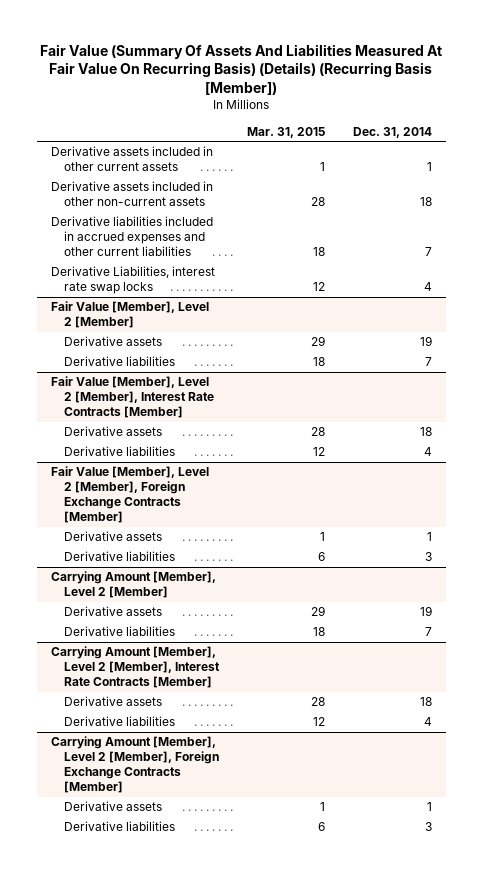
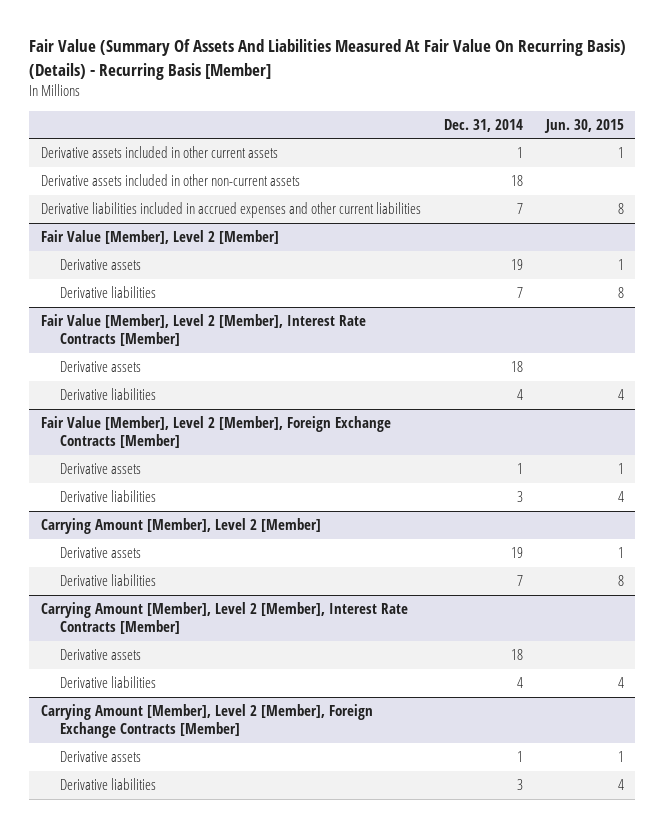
[40,43,443,96] Fair Value (Summary Of Assets And Liabilities Measured At Fair Value On Recurring Basis) (Details) (Recurring Basis [Member]) -> [29,39,627,80] Fair Value (Summary Of Assets And Liabilities Measured At Fair Value On Recurring Basis) (Details) - Recurring Basis [Member]
[246,126,325,138] Mar. 31, 2015 -> none
none -> [543,118,624,133] Jun. 30, 2015
[51,266,216,295] Derivative Liabilities, interest rate swap locks -> none

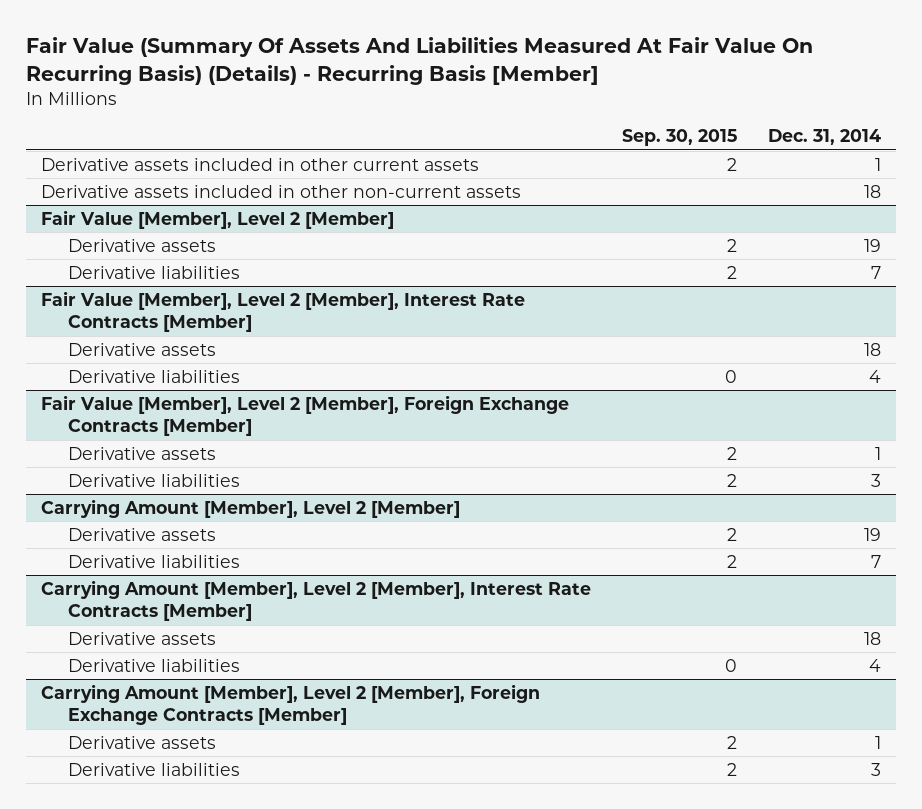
[543,118,624,133] Jun. 30, 2015 -> none
none -> [622,129,738,147] Sep. 30, 2015
[40,202,421,219] Derivative liabilities included in accrued expenses and other current liabilities -> none

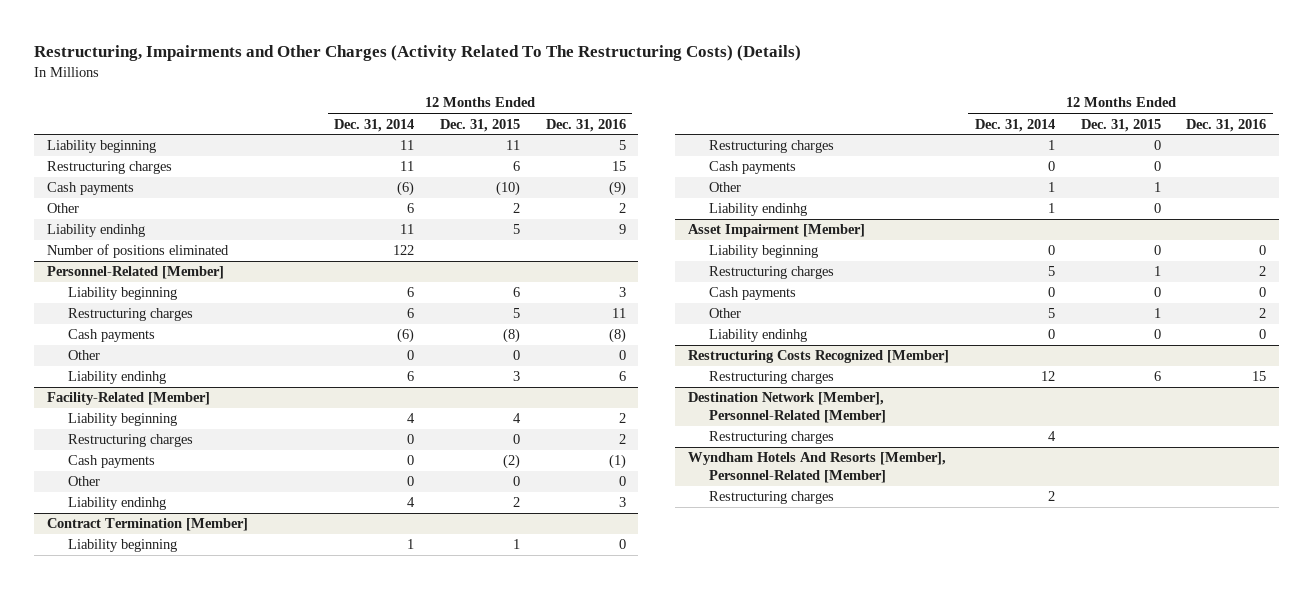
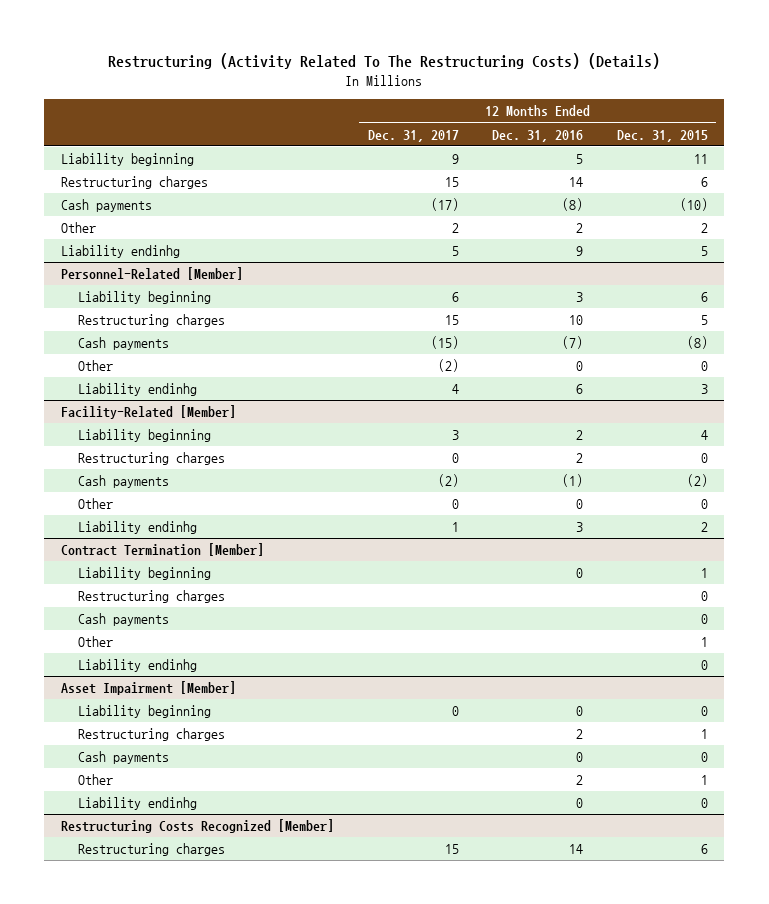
[34,45,802,62] Restructuring, Impairments and Other Charges (Activity Related To The Restructuring Costs) (Details) -> [108,53,661,70] Restructuring (Activity Related To The Restructuring Costs) (Details)
[334,118,415,132] Dec. 31, 2014 -> none
none -> [367,129,459,142] Dec. 31, 2017
[611,161,626,172] 15 -> [569,177,584,188] 14
[608,181,626,197] (9) -> [562,198,584,212] (8)
[47,244,230,259] Number of positions eliminated -> none
[611,308,626,319] 11 -> [569,315,584,326] 10
[608,328,626,344] (8) -> [562,336,584,350] (7)
[688,392,886,424] Destination Network [Member], Personnel-Related [Member] -> none
[708,431,834,445] Restructuring charges -> none
[688,452,947,484] Wyndham Hotels And Resorts [Member], Personnel-Related [Member] -> none
[708,491,834,505] Restructuring charges -> none
[1252,371,1267,382] 15 -> [569,844,584,855] 14

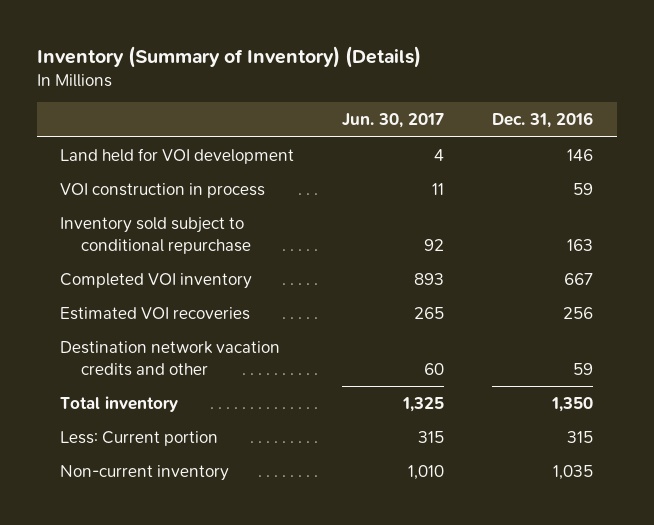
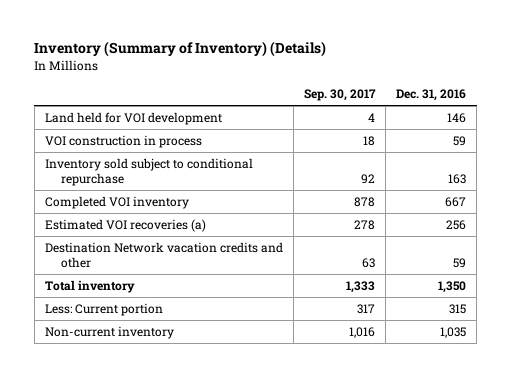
[342,113,445,129] Jun. 30, 2017 -> none
none -> [304,88,377,101] Sep. 30, 2017
[60,306,251,320] Estimated VOI recoveries -> [44,219,206,233] Estimated VOI recoveries (a)
[60,340,281,376] Destination network vacation credits and other -> [44,242,283,269] Destination Network vacation credits and other

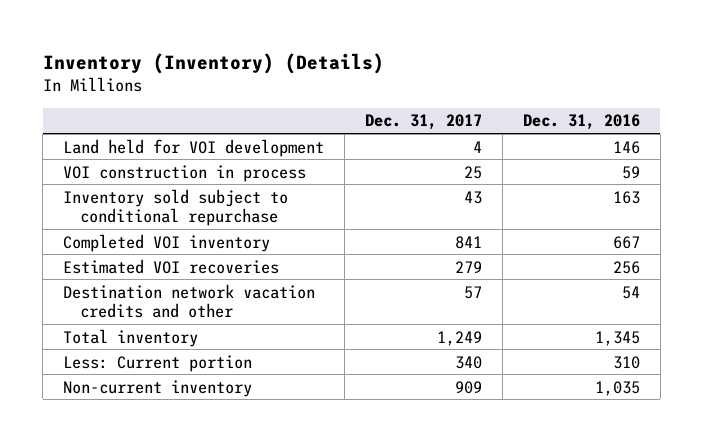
[34,41,327,58] Inventory (Summary of Inventory) (Details) -> [42,52,384,74] Inventory (Inventory) (Details)
[304,88,377,101] Sep. 30, 2017 -> none
none -> [365,114,483,131] Dec. 31, 2017
[44,219,206,233] Estimated VOI recoveries (a) -> [63,258,280,274] Estimated VOI recoveries
[44,242,283,269] Destination Network vacation credits and other -> [63,283,316,318] Destination network vacation credits and other
[453,258,467,269] 59 -> [621,285,640,299] 54
[438,281,467,294] 1,350 -> [594,330,640,346] 1,345
[449,304,467,315] 315 -> [612,355,640,369] 310

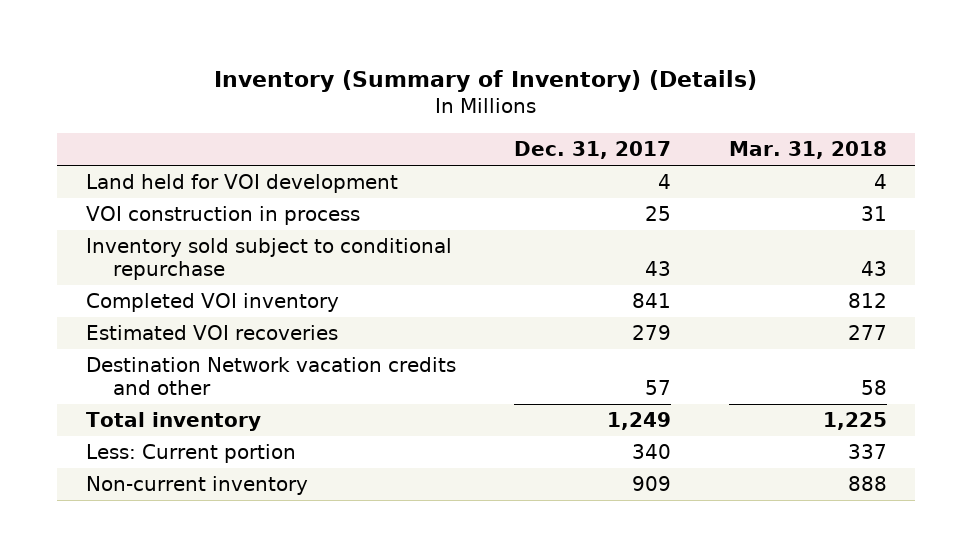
[42,52,384,74] Inventory (Inventory) (Details) -> [214,70,758,93] Inventory (Summary of Inventory) (Details)
[522,114,640,131] Dec. 31, 2016 -> none
none -> [728,141,887,160] Mar. 31, 2018
[63,283,316,318] Destination network vacation credits and other -> [86,357,457,395] Destination Network vacation credits and other

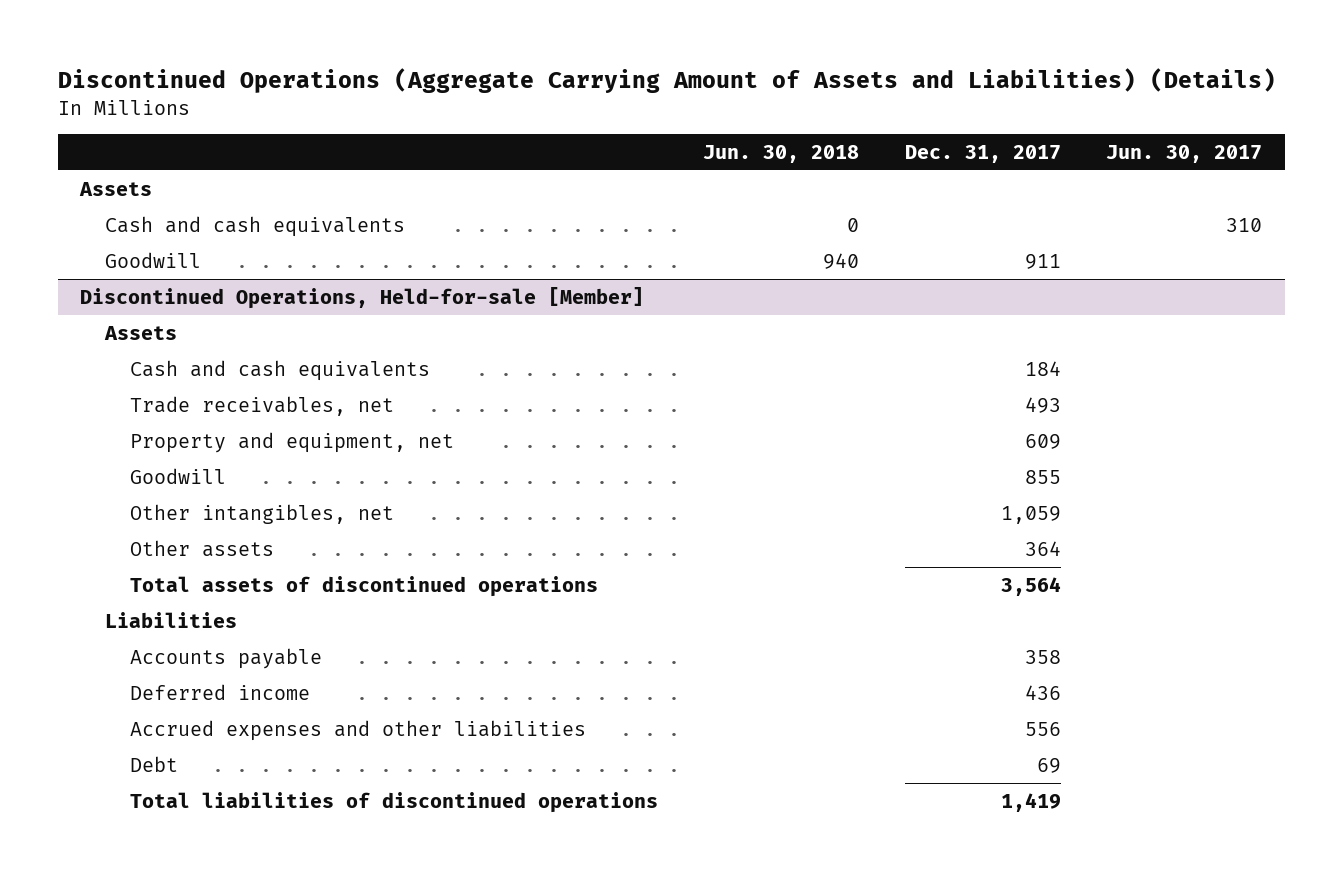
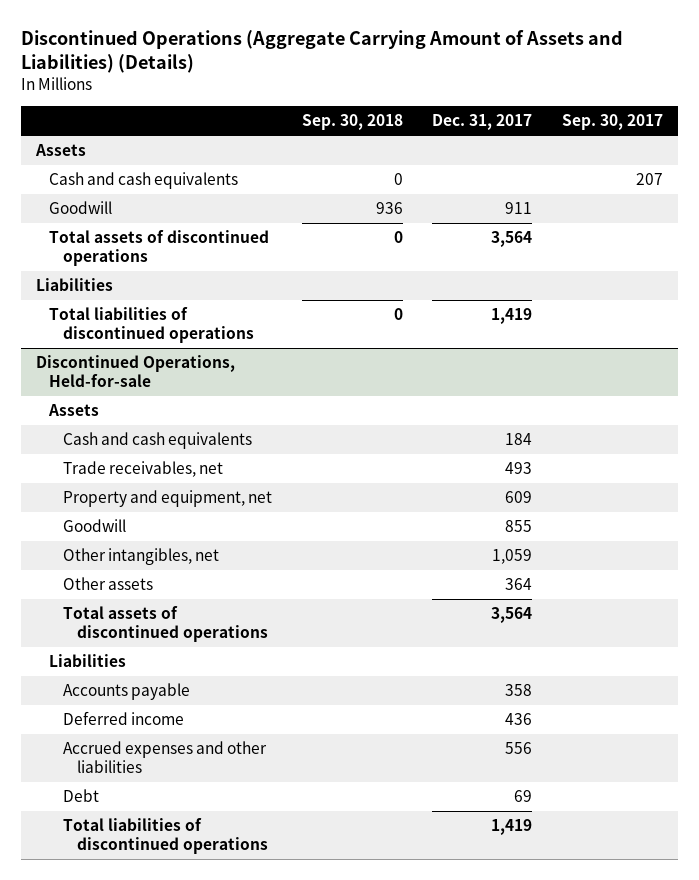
[703,144,860,163] Jun. 30, 2018 -> none
[1106,144,1263,163] Jun. 30, 2017 -> none
none -> [301,114,403,131] Sep. 30, 2018
none -> [562,114,664,131] Sep. 30, 2017
none -> [49,230,270,267] Total assets of discontinued operations
none -> [35,278,113,292] Liabilities
none -> [49,307,255,344] Total liabilities of discontinued operations
[80,286,645,309] Discontinued Operations, Held-for-sale [Member] -> [35,355,235,388] Discontinued Operations, Held-for-sale

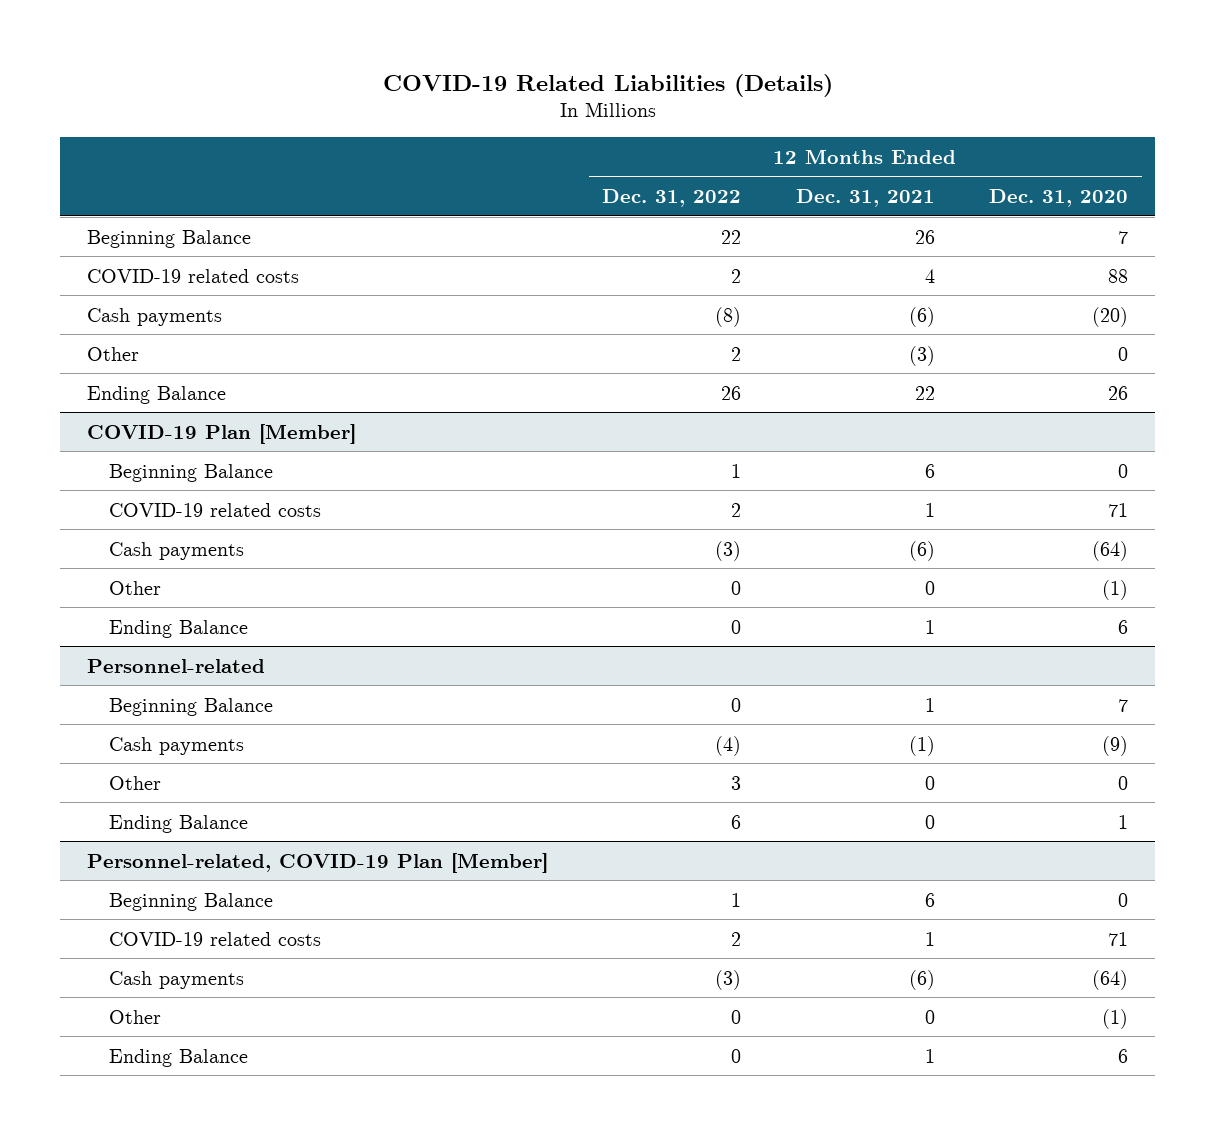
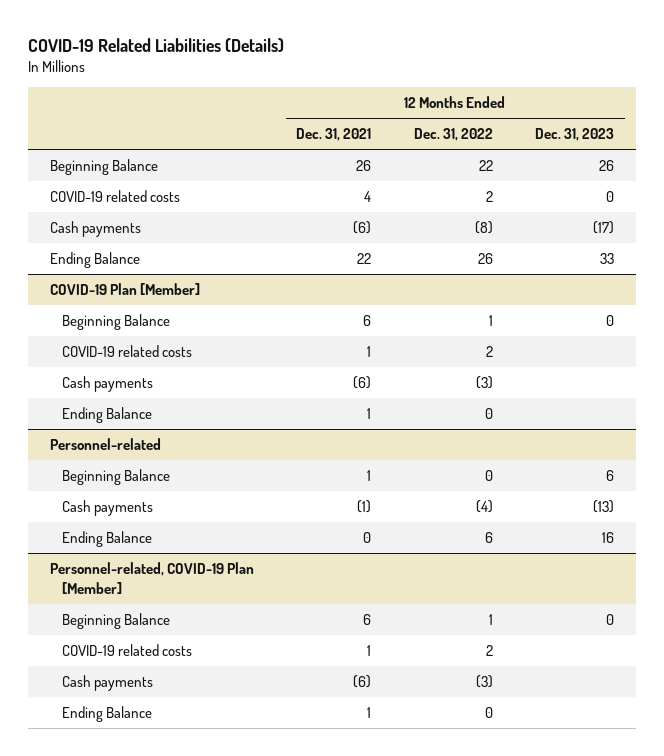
[989,189,1129,208] Dec. 31, 2020 -> none
none -> [535,128,615,142] Dec. 31, 2023
[87,346,140,361] Other -> none
[109,580,162,595] Other -> none
[109,775,162,790] Other -> none
[109,1009,162,1024] Other -> none

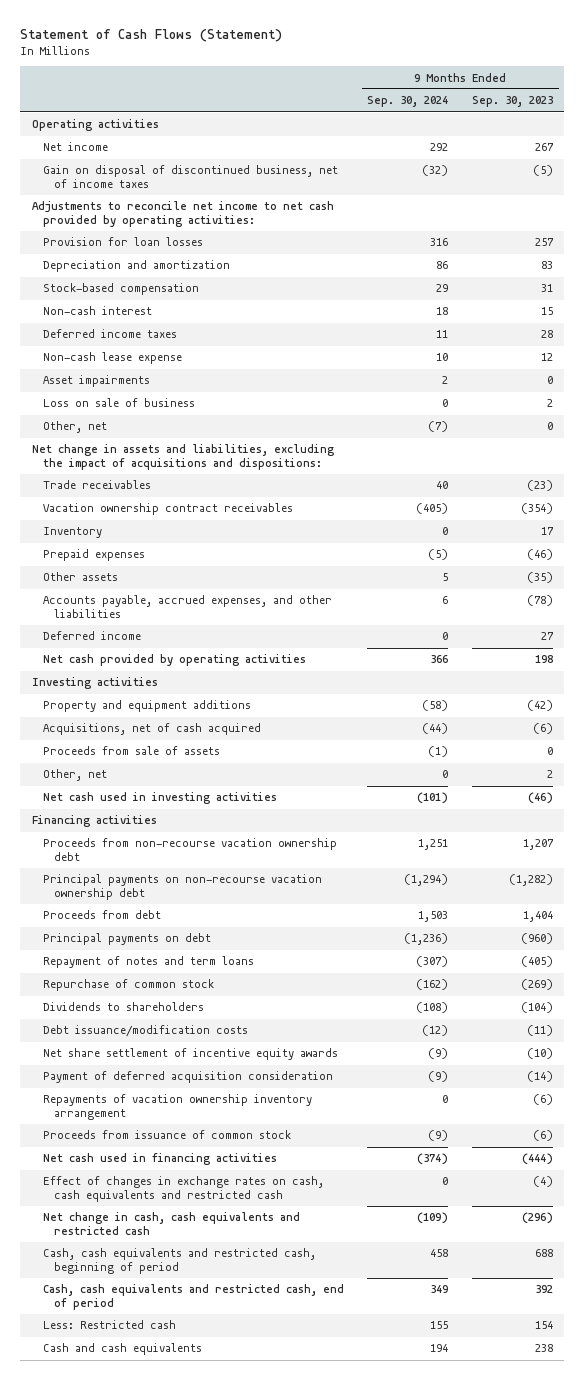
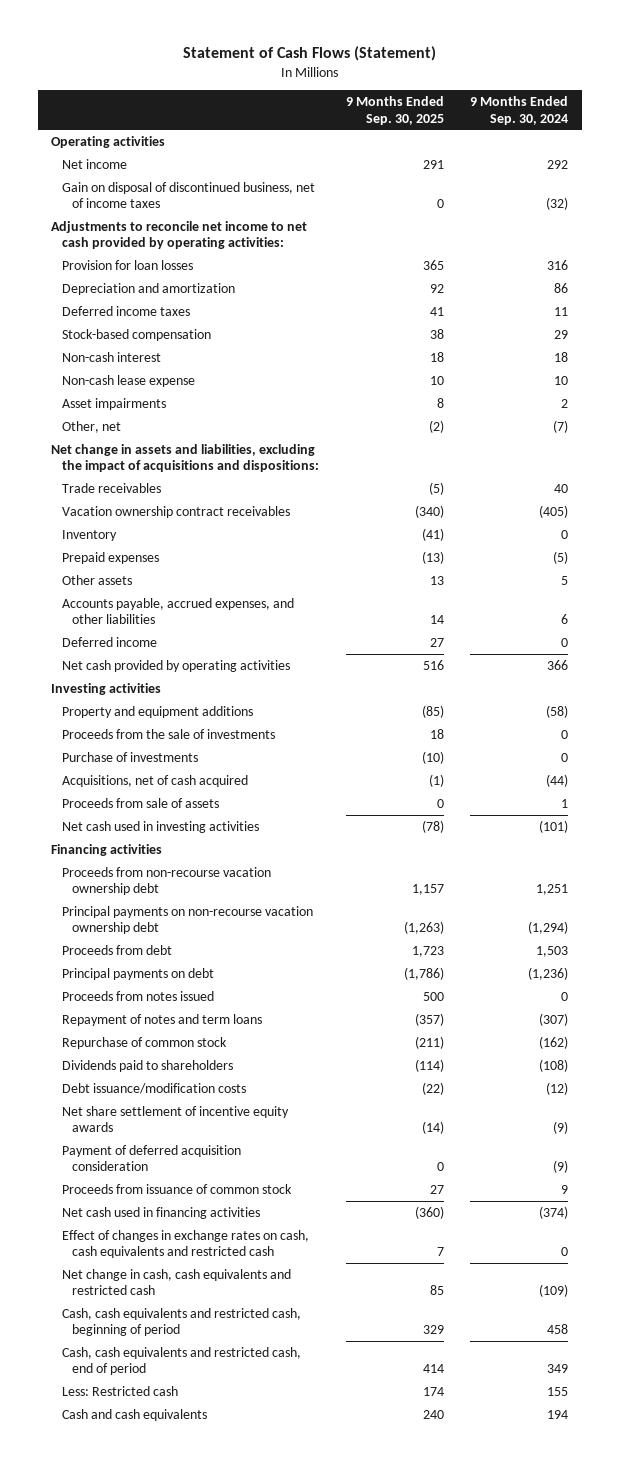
[471,96,553,108] Sep. 30, 2023 -> none
none -> [345,95,444,125] 9 Months Ended Sep. 30, 2025
[43,329,178,339] Deferred income taxes -> [61,305,190,316] Deferred income taxes
[43,398,196,408] Loss on sale of business -> none
none -> [61,728,275,739] Proceeds from the sale of investments
none -> [61,751,198,762] Purchase of investments
[43,769,108,782] Other, net -> none
[428,746,449,758] (1) -> [561,798,569,808] 1
none -> [61,990,214,1001] Proceeds from notes issued
[43,1002,205,1012] Dividends to shareholders -> [61,1059,233,1072] Dividends paid to shareholders
[43,1094,313,1121] Repayments of vacation ownership inventory arrangement -> none
[428,1130,449,1142] (9) -> [561,1184,569,1194] 9

